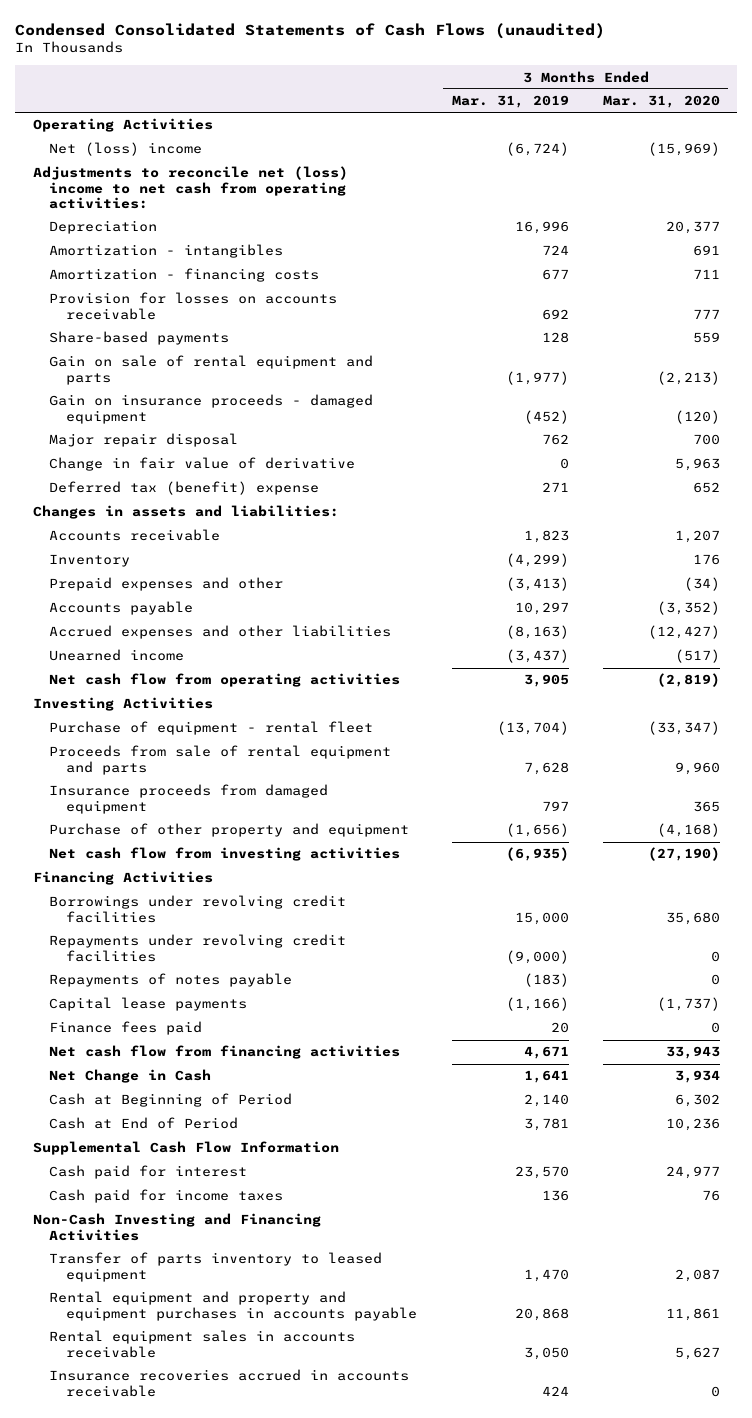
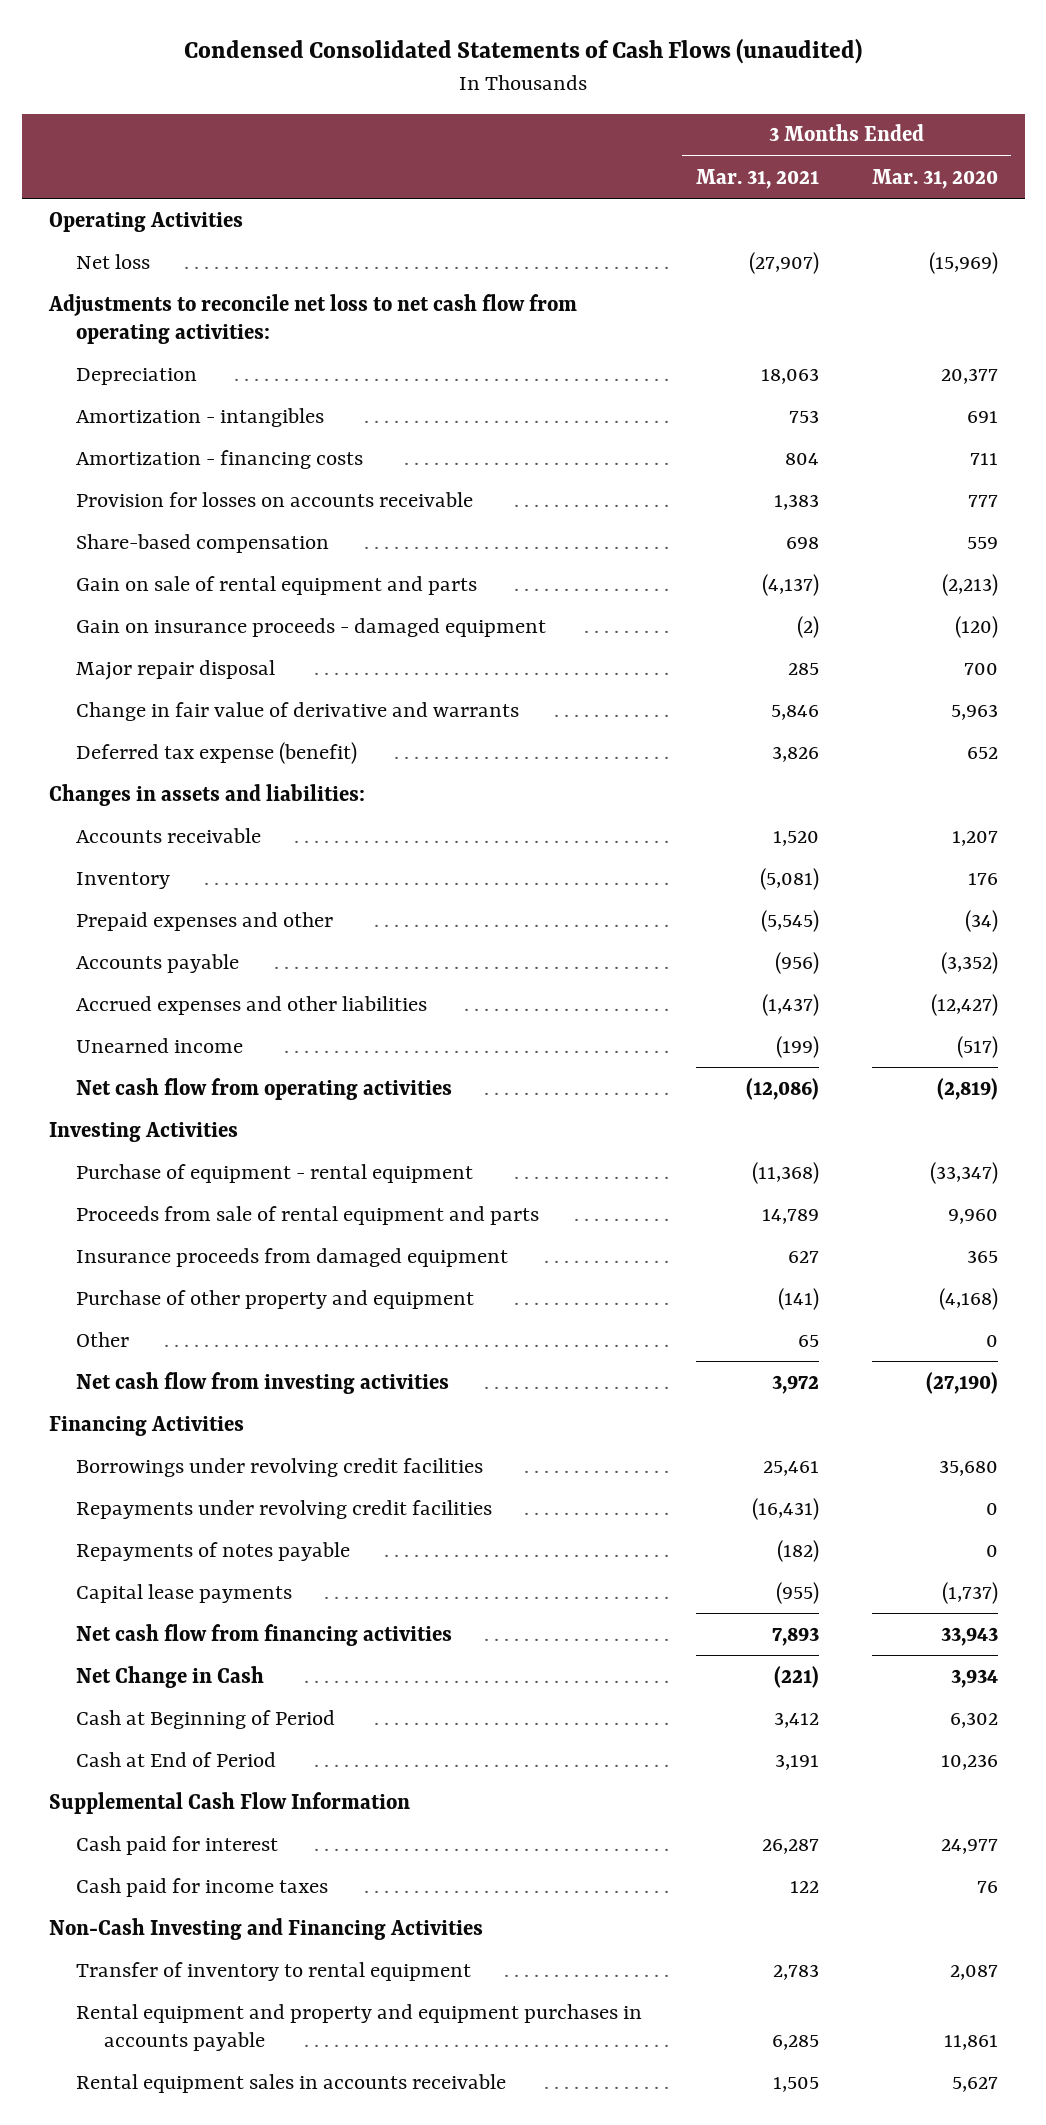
[451,95,569,109] Mar. 31, 2019 -> none
none -> [695,168,819,189] Mar. 31, 2021
[49,142,203,157] Net (loss) income -> [76,253,151,269] Net loss
[32,166,348,209] Adjustments to reconcile net (loss) income to net cash from operating activities: -> [47,293,577,345] Adjustments to reconcile net loss to net cash flow from operating activities:
[49,331,230,346] Share-based payments -> [76,533,330,553] Share-based compensation
[49,457,356,472] Change in fair value of derivative -> [76,701,520,721] Change in fair value of derivative and warrants
[49,481,320,496] Deferred tax (benefit) expense -> [76,741,358,764] Deferred tax expense (benefit)
[49,721,374,736] Purchase of equipment - rental fleet -> [76,1163,474,1183] Purchase of equipment - rental equipment
none -> [76,1331,130,1347] Other
[49,1021,203,1036] Finance fees paid -> none
[49,1252,383,1282] Transfer of parts inventory to leased equipment -> [76,1961,472,1981] Transfer of inventory to rental equipment
[49,1369,410,1397] Insurance recoveries accrued in accounts receivable -> none

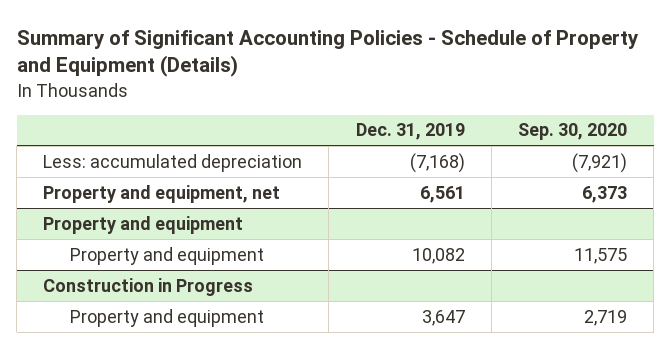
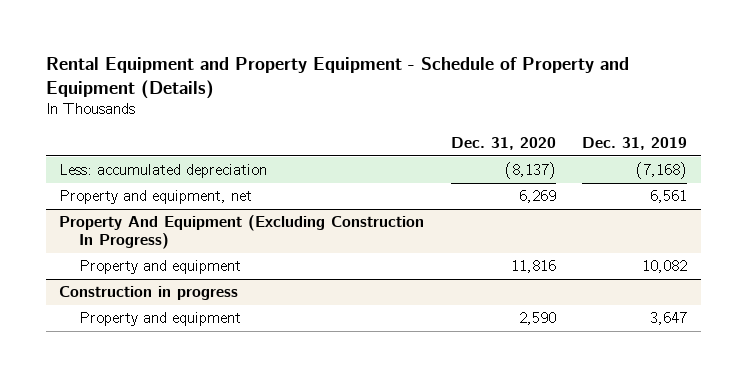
[16,29,639,78] Summary of Significant Accounting Policies - Schedule of Property and Equipment (Details) -> [45,56,629,99] Rental Equipment and Property Equipment - Schedule of Property and Equipment (Details)
[517,123,627,141] Sep. 30, 2020 -> none
none -> [450,137,556,151] Dec. 31, 2020
[43,215,244,234] Property and equipment -> [59,215,425,250] Property And Equipment (Excluding Construction In Progress)
[43,277,254,296] Construction in Progress -> [59,286,239,301] Construction in progress

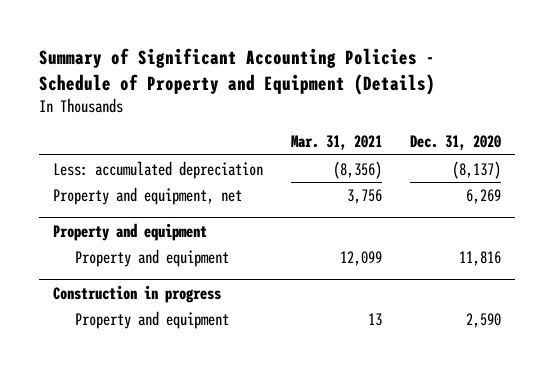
[45,56,629,99] Rental Equipment and Property Equipment - Schedule of Property and Equipment (Details) -> [38,48,435,95] Summary of Significant Accounting Policies - Schedule of Property and Equipment (Details)
[582,137,688,151] Dec. 31, 2019 -> none
none -> [290,135,382,151] Mar. 31, 2021
[59,215,425,250] Property And Equipment (Excluding Construction In Progress) -> [52,222,207,241] Property and equipment

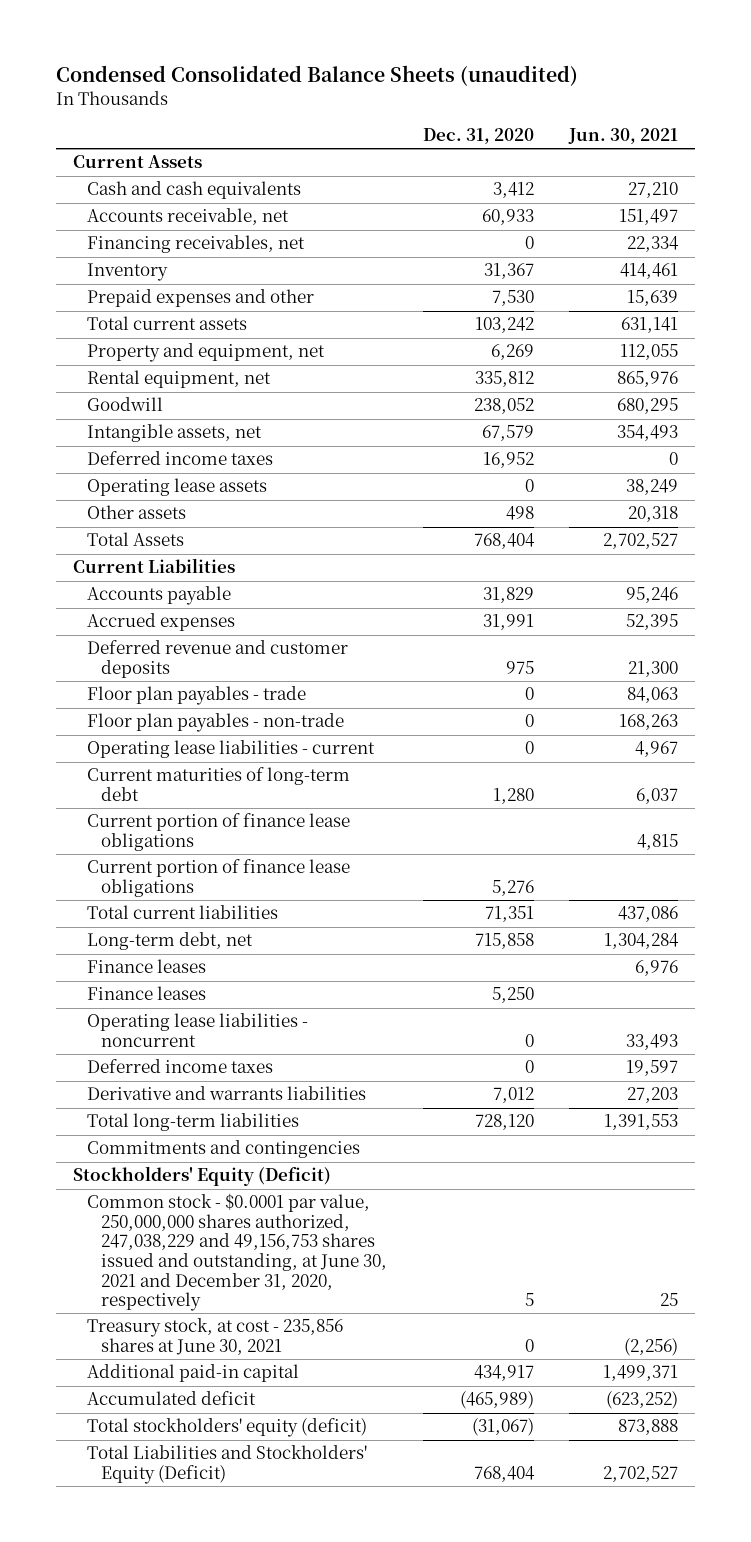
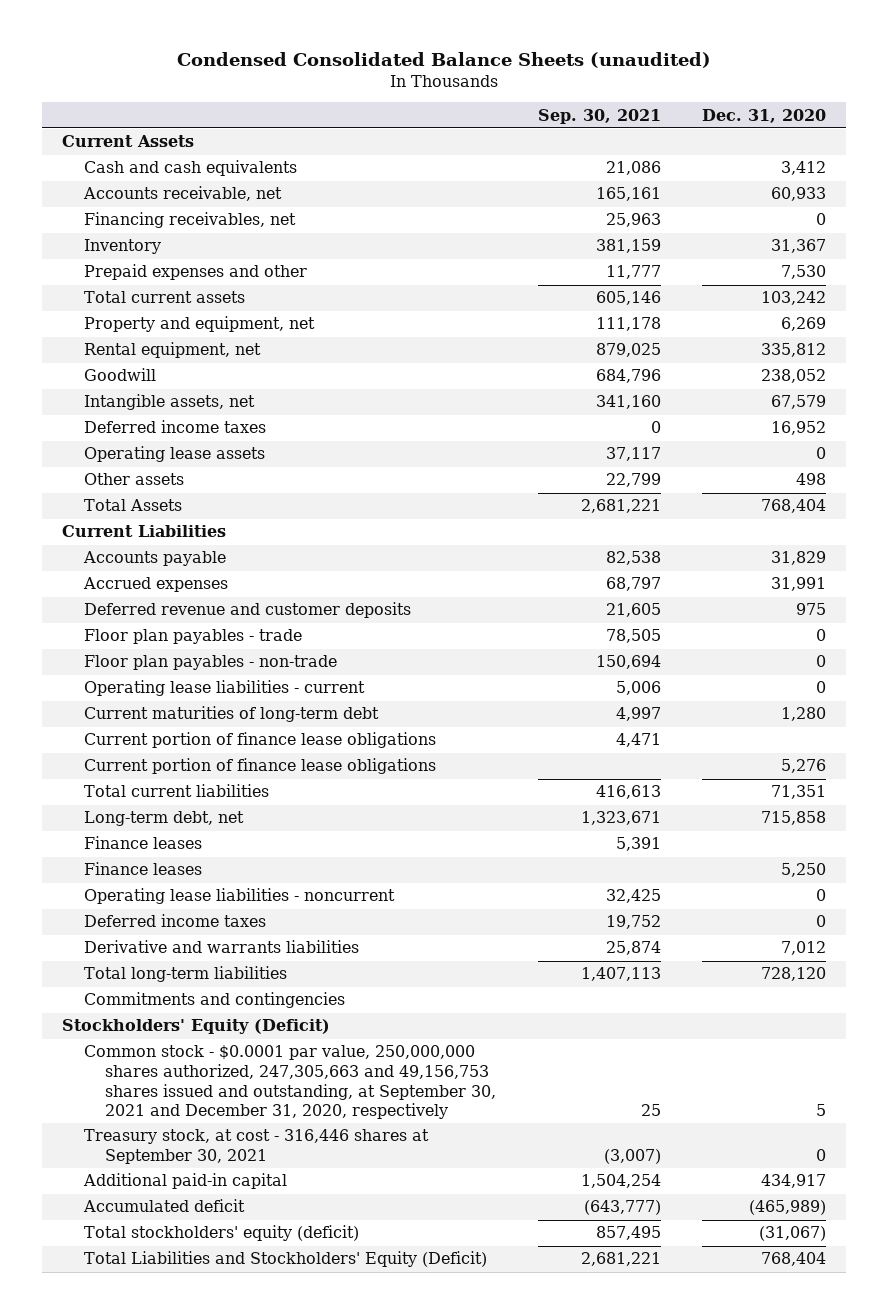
[567,128,678,145] Jun. 30, 2021 -> none
none -> [537,108,661,124] Sep. 30, 2021
[87,1193,388,1312] Common stock - $0.0001 par value, 250,000,000 shares authorized, 247,038,229 and 49,156,753 shares issued and outstanding, at June 30, 2021 and December 31, 2020, respectively -> [83,1045,497,1120] Common stock - $0.0001 par value, 250,000,000 shares authorized, 247,305,663 and 49,156,753 shares issued and outstanding, at September 30, 2021 and December 31, 2020, respectively
[87,1318,344,1355] Treasury stock, at cost - 235,856 shares at June 30, 2021 -> [83,1129,429,1165] Treasury stock, at cost - 316,446 shares at September 30, 2021

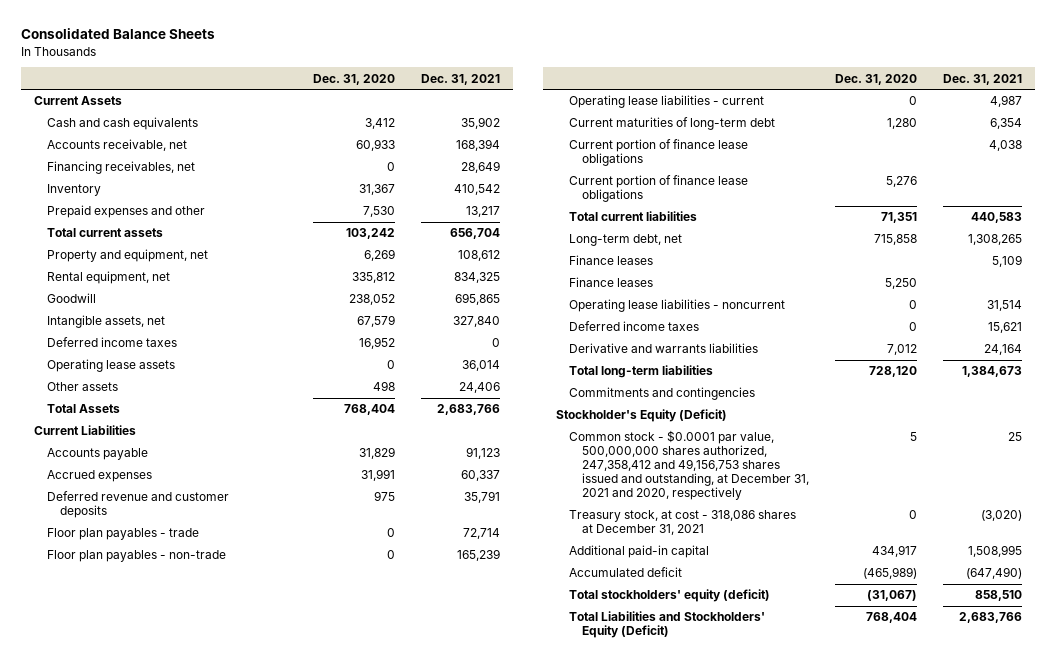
[176,51,711,68] Condensed Consolidated Balance Sheets (unaudited) -> [20,28,215,40] Consolidated Balance Sheets
[537,108,661,124] Sep. 30, 2021 -> none
none -> [421,73,501,85] Dec. 31, 2021
[62,1019,331,1035] Stockholders' Equity (Deficit) -> [555,409,727,423] Stockholder's Equity (Deficit)
[83,1045,497,1120] Common stock - $0.0001 par value, 250,000,000 shares authorized, 247,305,663 and 49,156,753 shares issued and outstanding, at September 30, 2021 and December 31, 2020, respectively -> [569,430,810,501] Common stock - $0.0001 par value, 500,000,000 shares authorized, 247,358,412 and 49,156,753 shares issued and outstanding, at December 31, 2021 and 2020, respectively
[83,1129,429,1165] Treasury stock, at cost - 316,446 shares at September 30, 2021 -> [569,510,797,536] Treasury stock, at cost - 318,086 shares at December 31, 2021

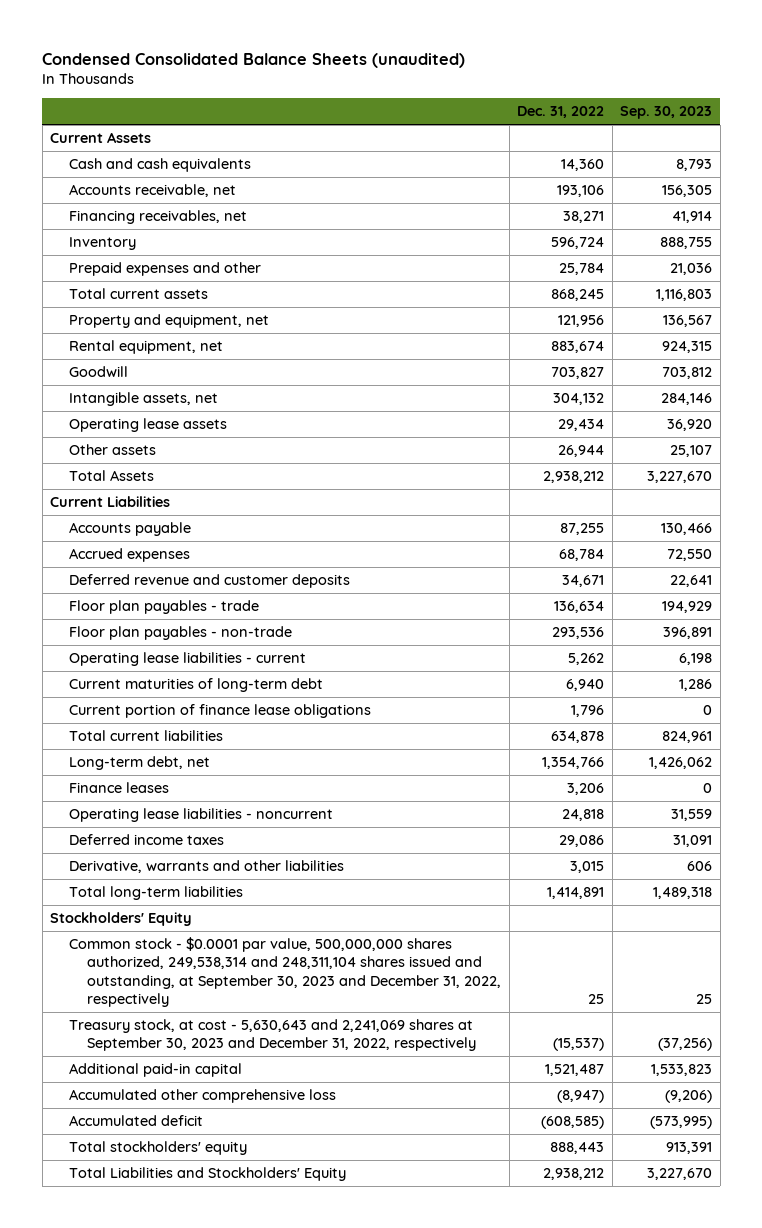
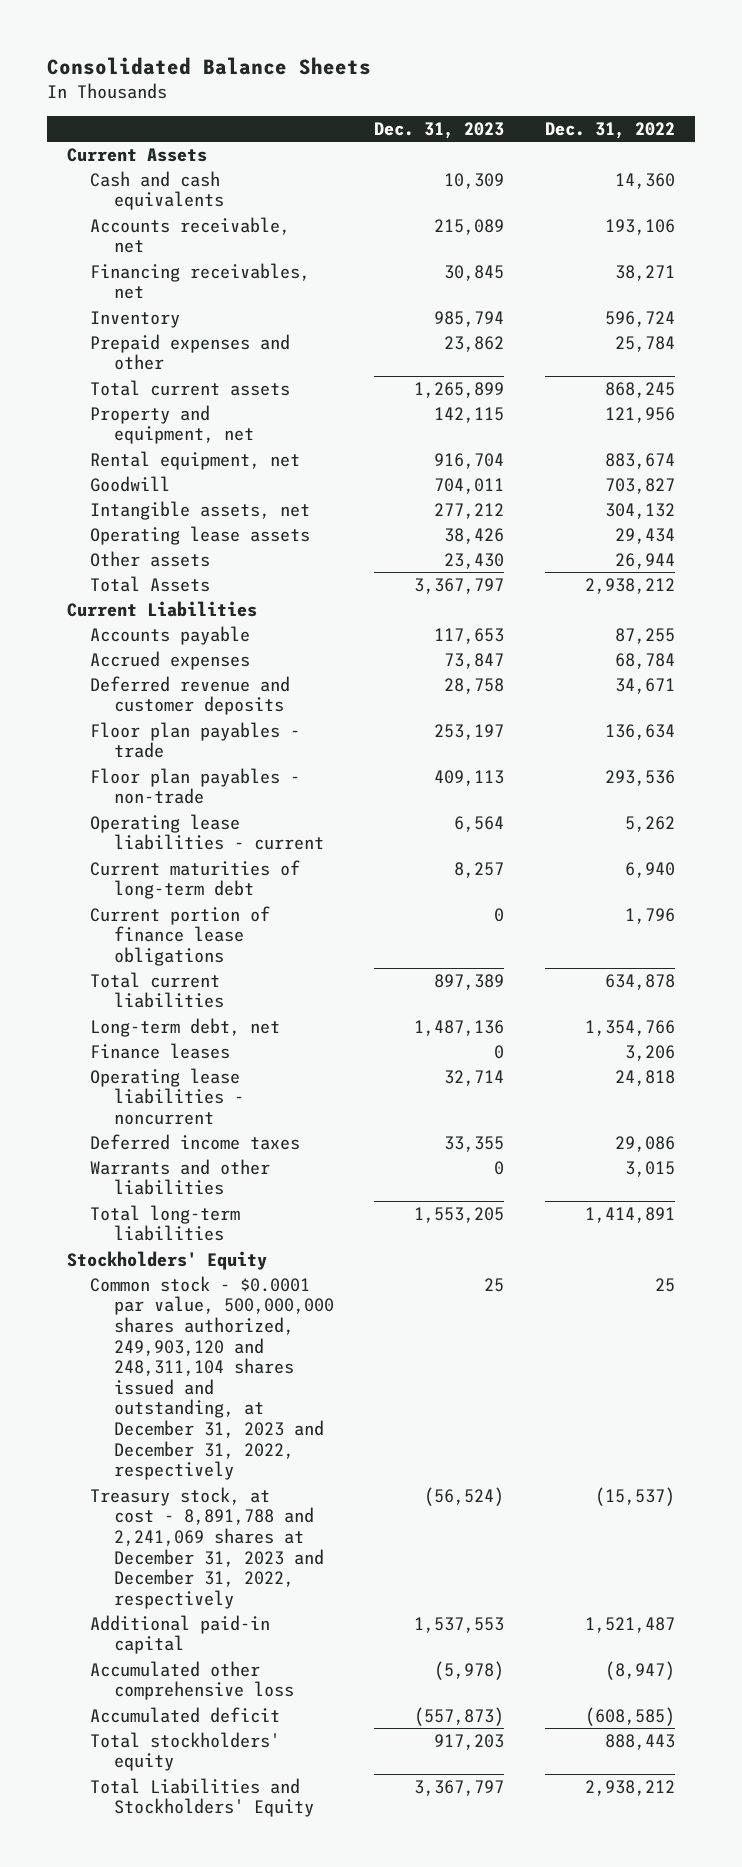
[42,52,466,68] Condensed Consolidated Balance Sheets (unaudited) -> [46,57,371,76] Consolidated Balance Sheets
[620,106,713,120] Sep. 30, 2023 -> none
none -> [374,121,505,139] Dec. 31, 2023
[68,859,344,873] Derivative, warrants and other liabilities -> [90,1158,271,1196] Warrants and other liabilities
[68,936,502,1008] Common stock - $0.0001 par value, 500,000,000 shares authorized, 249,538,314 and 248,311,104 shares issued and outstanding, at September 30, 2023 and December 31, 2022, respectively -> [90,1275,334,1481] Common stock - $0.0001 par value, 500,000,000 shares authorized, 249,903,120 and 248,311,104 shares issued and outstanding, at December 31, 2023 and December 31, 2022, respectively
[68,1018,477,1052] Treasury stock, at cost - 5,630,643 and 2,241,069 shares at September 30, 2023 and December 31, 2022, respectively -> [90,1486,324,1609] Treasury stock, at cost - 8,891,788 and 2,241,069 shares at December 31, 2023 and December 31, 2022, respectively

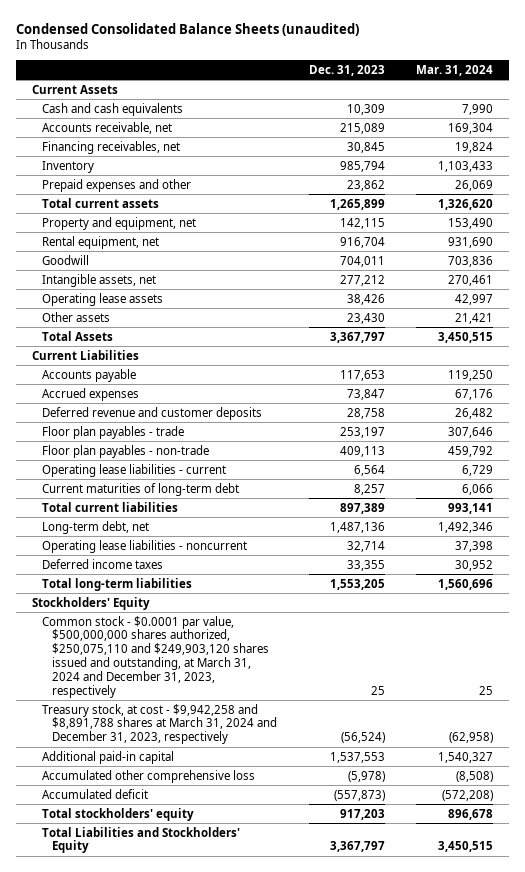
[46,57,371,76] Consolidated Balance Sheets -> [15,22,359,36] Condensed Consolidated Balance Sheets (unaudited)
[545,121,676,139] Dec. 31, 2022 -> none
none -> [416,64,494,76] Mar. 31, 2024
[90,905,271,967] Current portion of finance lease obligations -> none
[90,1042,231,1059] Finance leases -> none
[90,1158,271,1196] Warrants and other liabilities -> none
[90,1275,334,1481] Common stock - $0.0001 par value, 500,000,000 shares authorized, 249,903,120 and 248,311,104 shares issued and outstanding, at December 31, 2023 and December 31, 2022, respectively -> [41,615,270,698] Common stock - $0.0001 par value, $500,000,000 shares authorized, $250,075,110 and $249,903,120 shares issued and outstanding, at March 31, 2024 and December 31, 2023, respectively
[90,1486,324,1609] Treasury stock, at cost - 8,891,788 and 2,241,069 shares at December 31, 2023 and December 31, 2022, respectively -> [41,703,278,745] Treasury stock, at cost - $9,942,258 and $8,891,788 shares at March 31, 2024 and December 31, 2023, respectively

